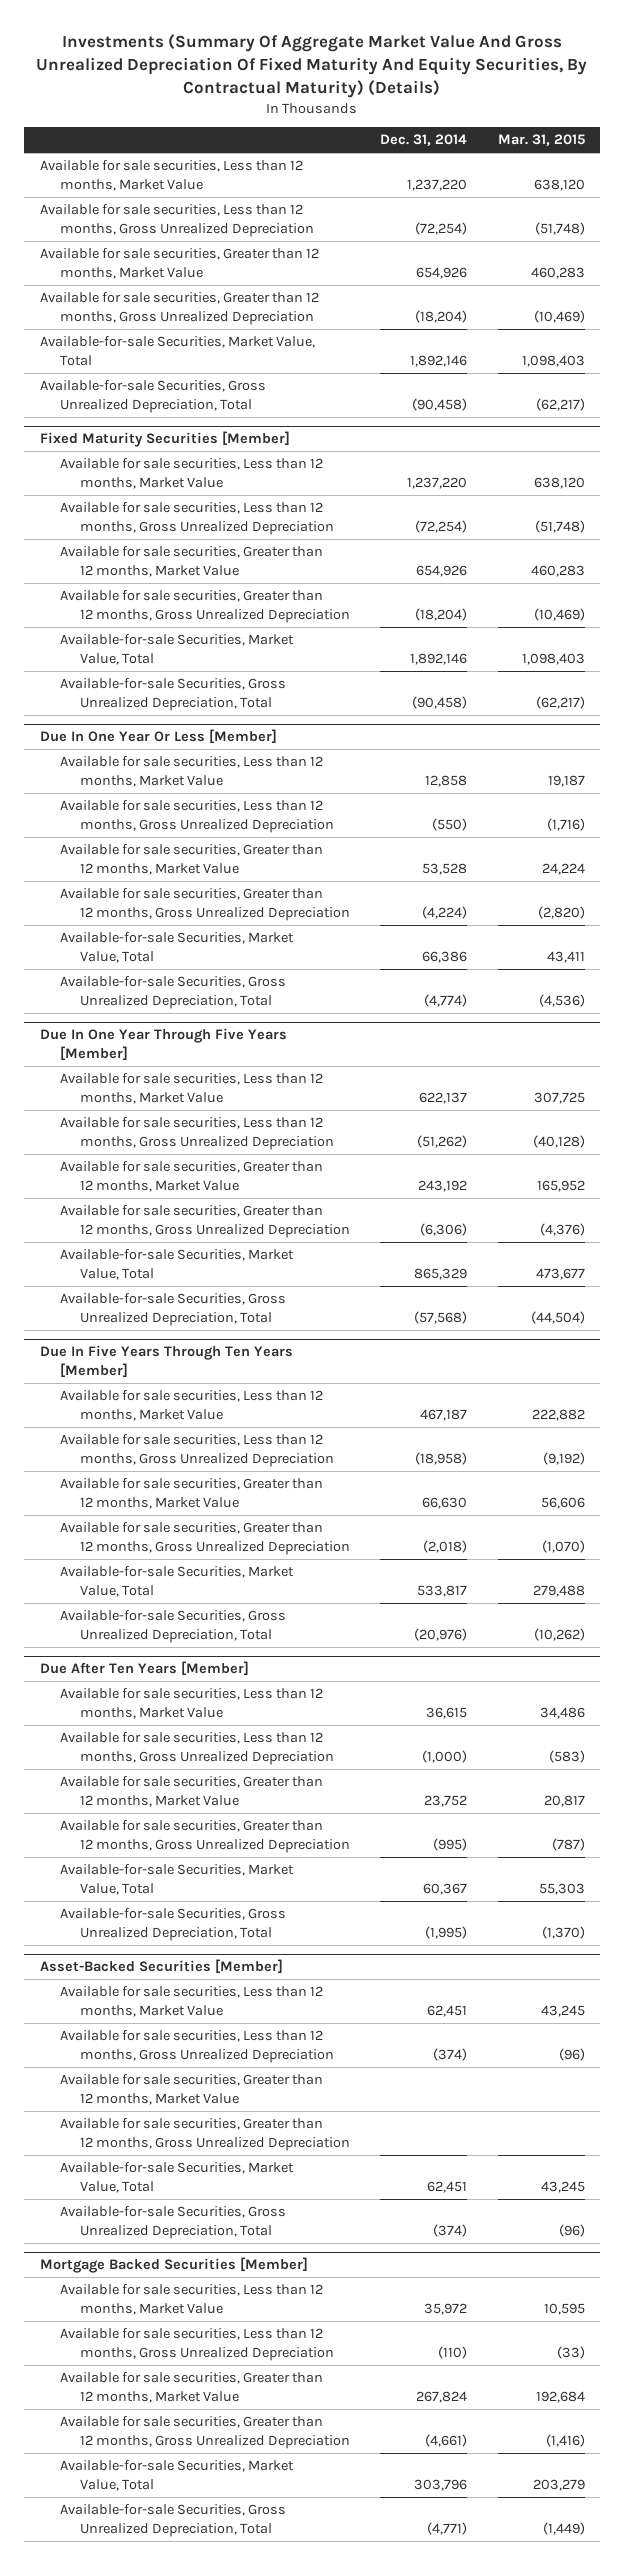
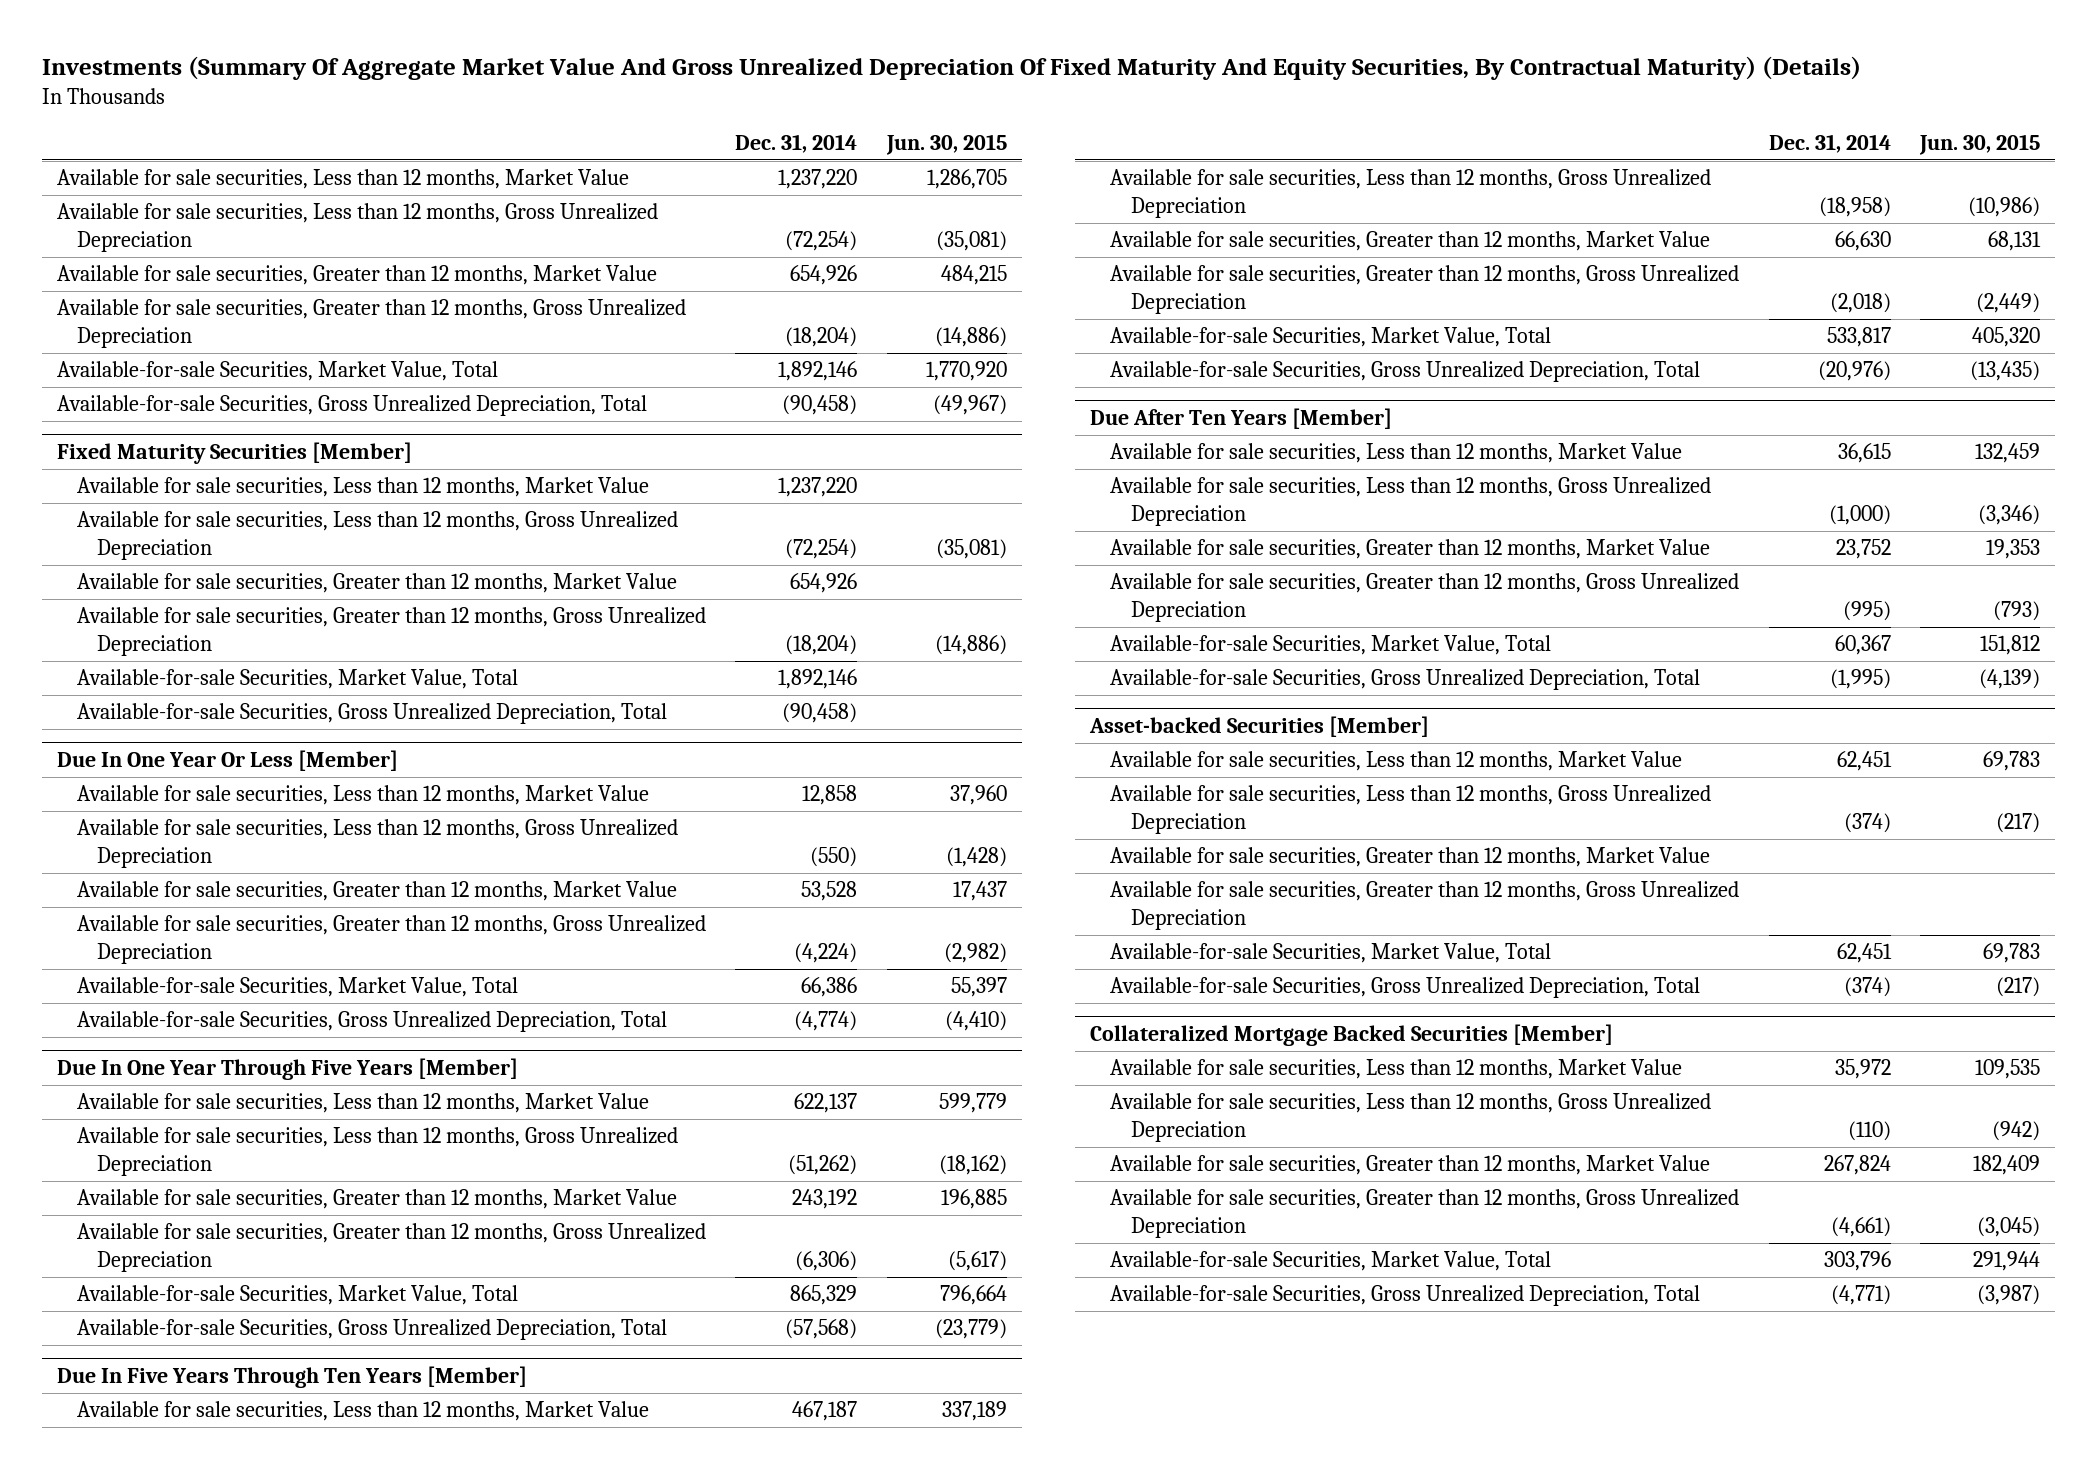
[497,134,585,147] Mar. 31, 2015 -> none
none -> [885,134,1007,156] Jun. 30, 2015
[39,1959,283,1975] Asset-Backed Securities [Member] -> [1089,716,1430,738] Asset-backed Securities [Member]
[39,2257,308,2274] Mortgage Backed Securities [Member] -> [1090,1024,1614,1047] Collateralized Mortgage Backed Securities [Member]

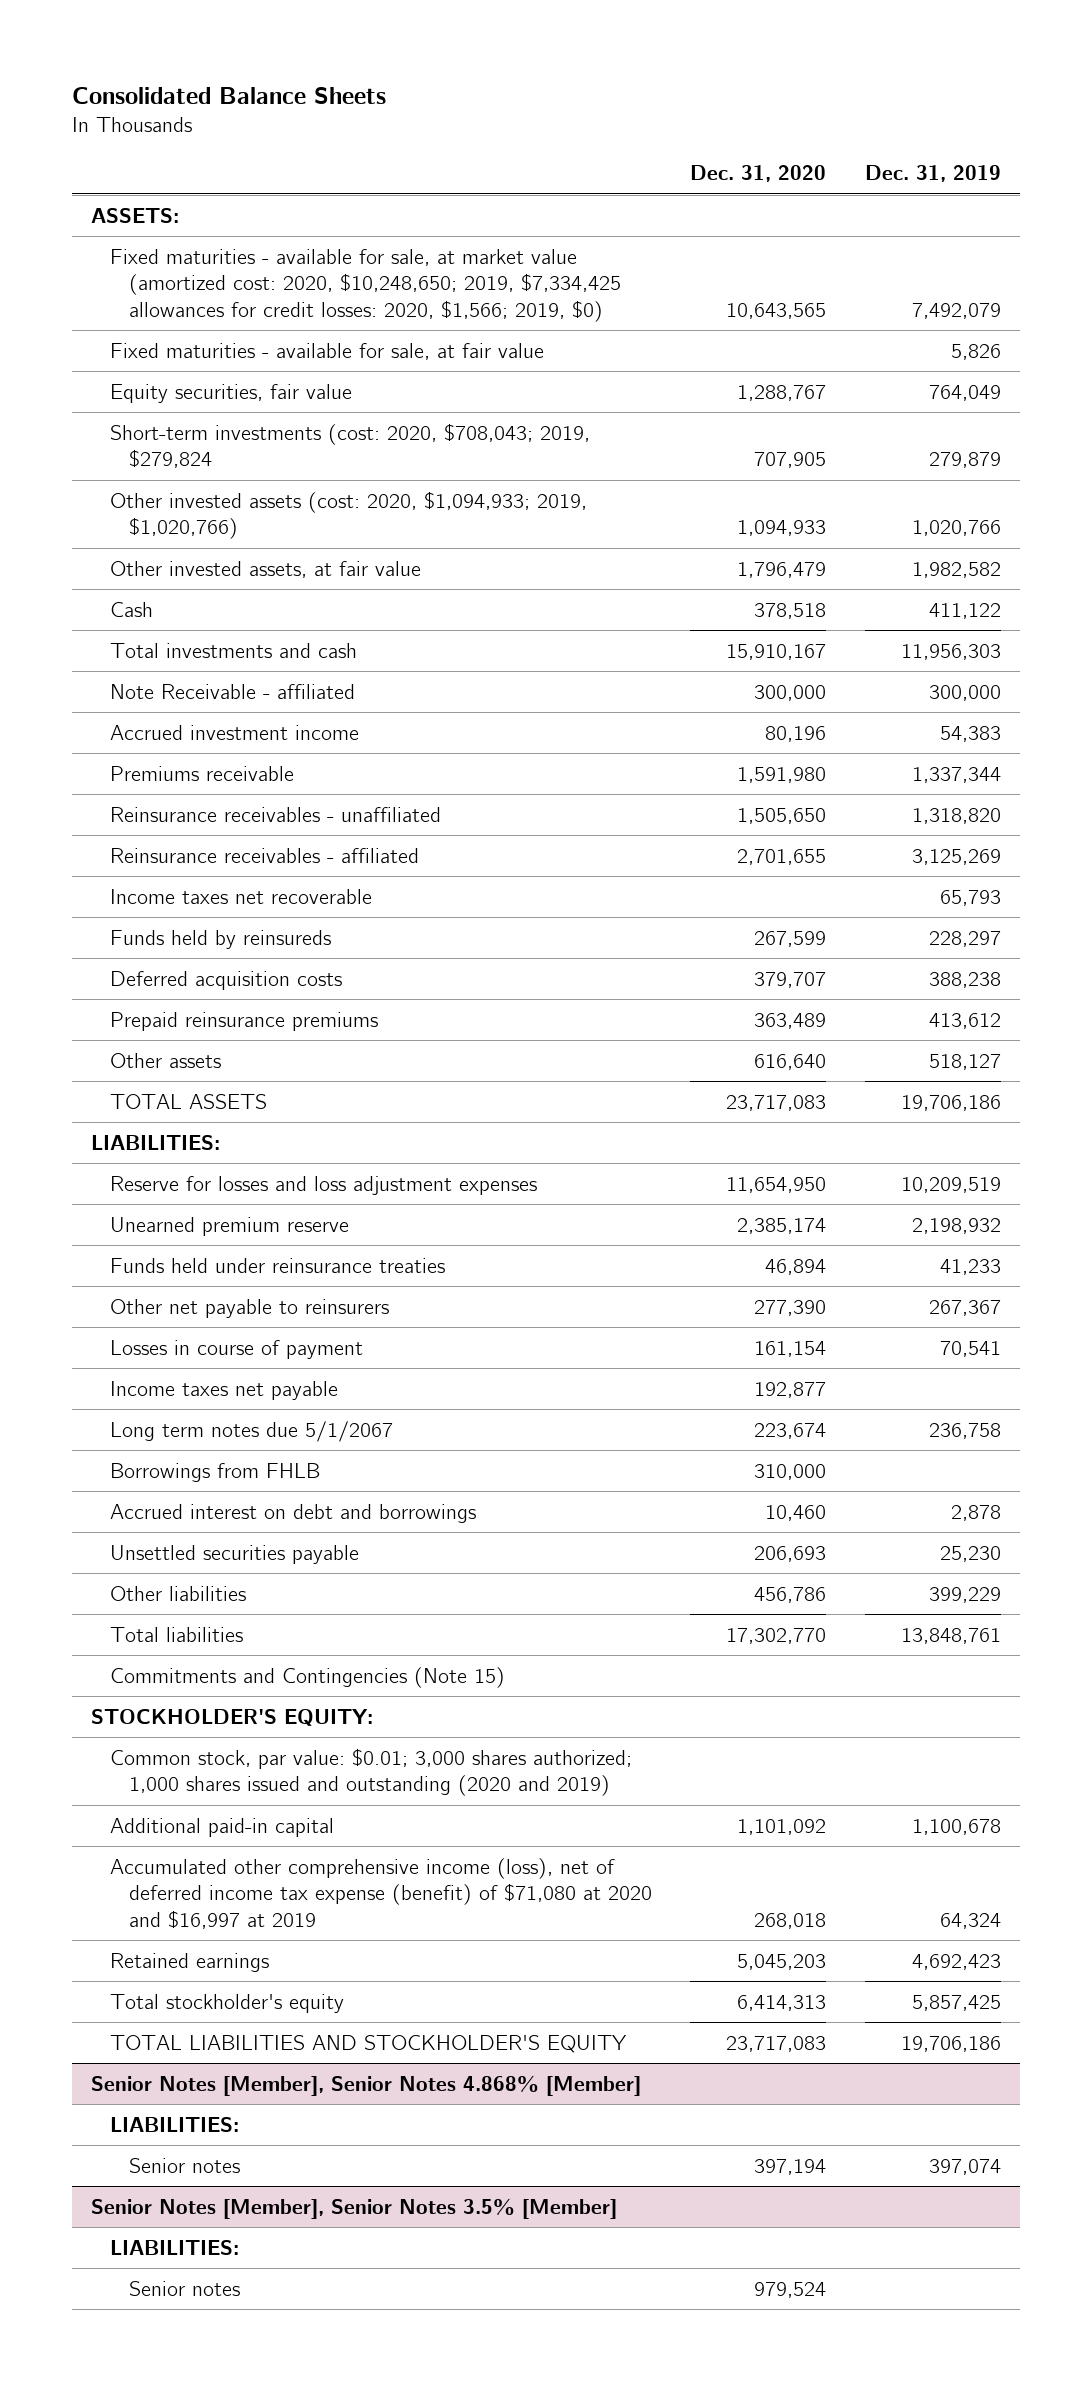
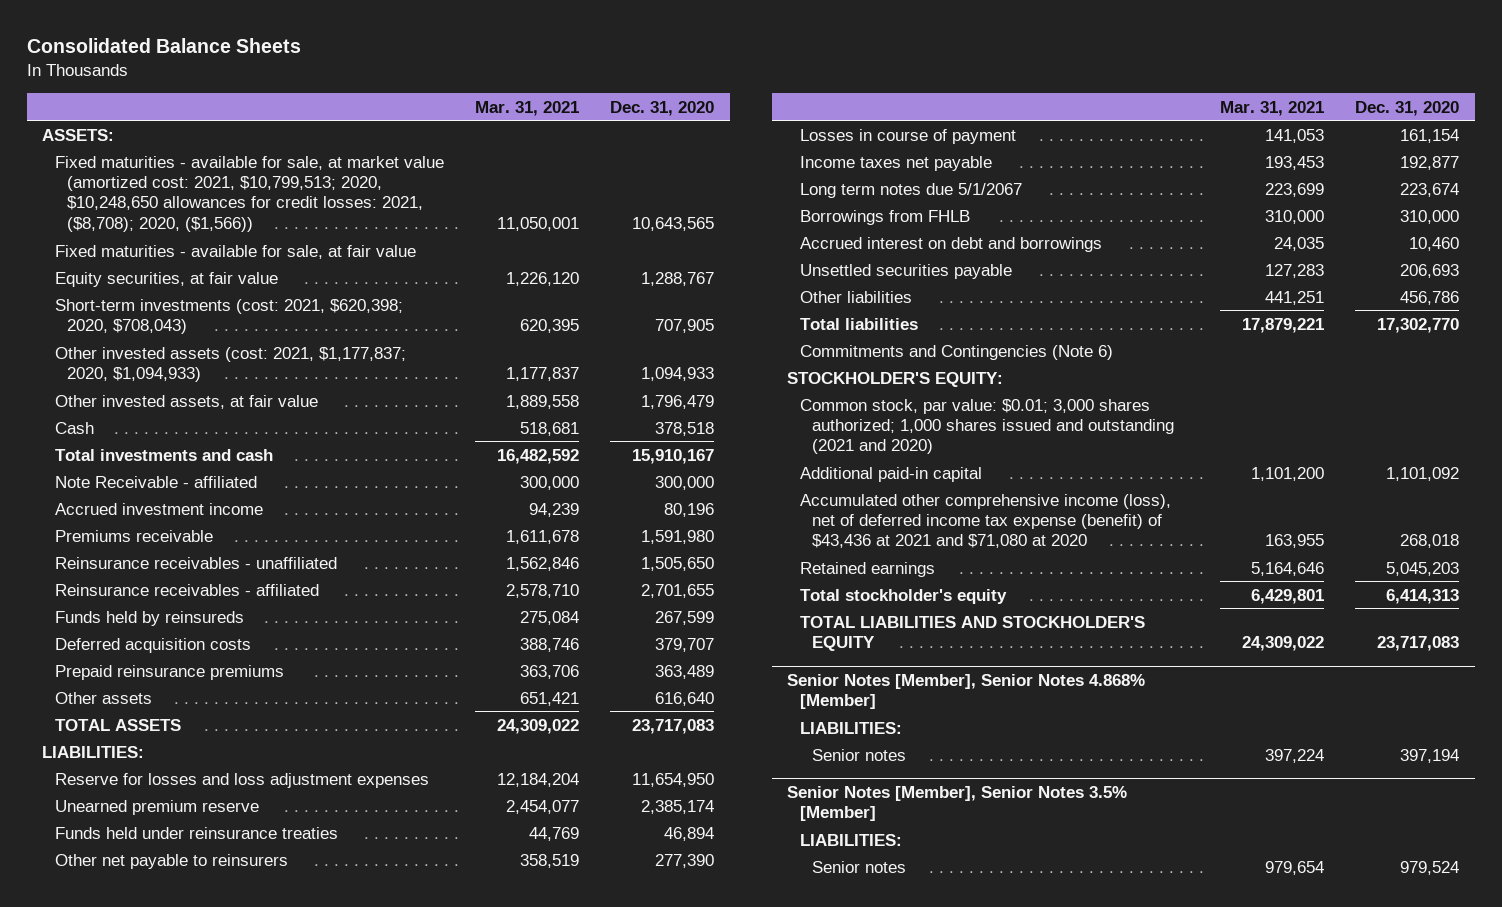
[864,165,1001,183] Dec. 31, 2019 -> none
none -> [474,100,579,116] Mar. 31, 2021
[109,248,621,322] Fixed maturities - available for sale, at market value (amortized cost: 2020, $10,248,650; 2019, $7,334,425 allowances for credit losses: 2020, $1,566; 2019, $0) -> [54,155,444,232] Fixed maturities - available for sale, at market value (amortized cost: 2021, $10,799,513; 2020, $10,248,650 allowances for credit losses: 2021, ($8,708); 2020, ($1,566))
[109,383,352,403] Equity securities, fair value -> [54,271,278,287] Equity securities, at fair value
[109,422,590,469] Short-term investments (cost: 2020, $708,043; 2019, $279,824 -> [54,298,403,334] Short-term investments (cost: 2021, $620,398; 2020, $708,043)
[109,490,587,540] Other invested assets (cost: 2020, $1,094,933; 2019, $1,020,766) -> [54,346,406,382] Other invested assets (cost: 2021, $1,177,837; 2020, $1,094,933)
[109,888,372,904] Income taxes net recoverable -> none
[109,1666,505,1688] Commitments and Contingencies (Note 15) -> [799,344,1113,360] Commitments and Contingencies (Note 6)
[109,1747,632,1797] Common stock, par value: $0.01; 3,000 shares authorized; 1,000 shares issued and outstanding (2020 and 2019) -> [799,398,1175,455] Common stock, par value: $0.01; 3,000 shares authorized; 1,000 shares issued and outstanding (2021 and 2020)
[109,1857,652,1929] Accumulated other comprehensive income (loss), net of deferred income tax expense (benefit) of $71,080 at 2020 and $16,997 at 2019 -> [799,493,1171,549] Accumulated other comprehensive income (loss), net of deferred income tax expense (benefit) of $43,436 at 2021 and $71,080 at 2020

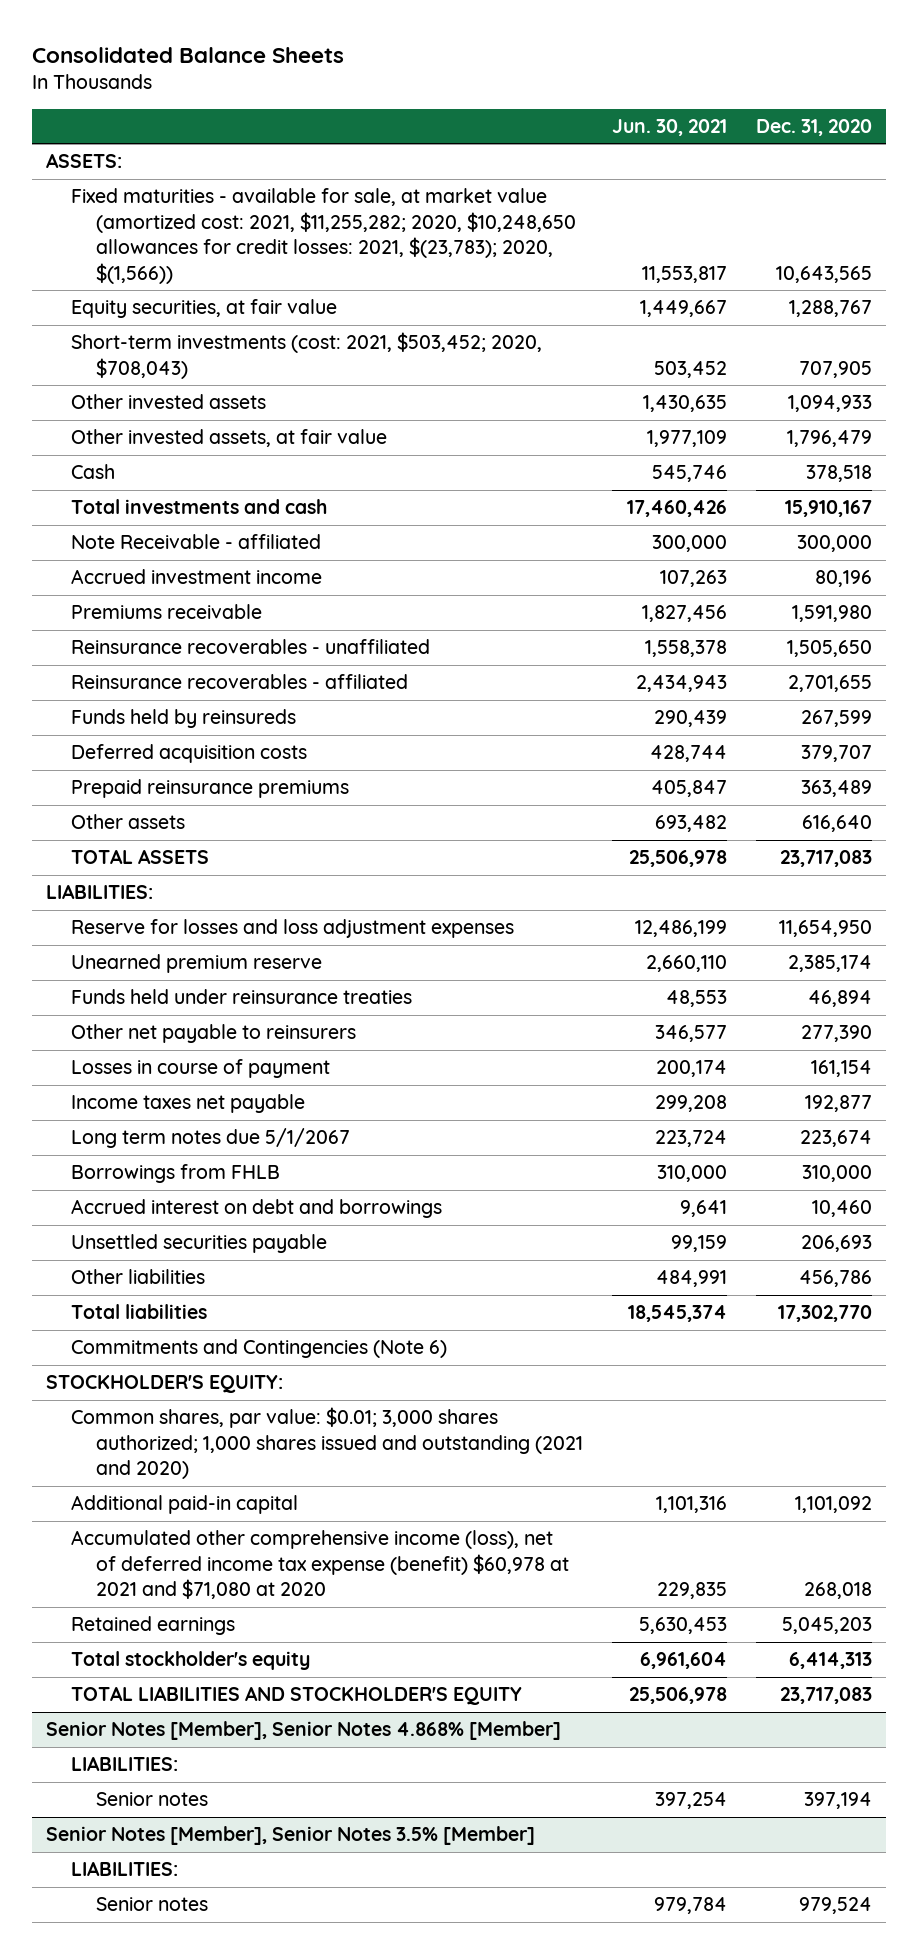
[474,100,579,116] Mar. 31, 2021 -> none
none -> [611,119,727,137] Jun. 30, 2021
[54,244,416,259] Fixed maturities - available for sale, at fair value -> none
[54,155,444,232] Fixed maturities - available for sale, at market value (amortized cost: 2021, $10,799,513; 2020, $10,248,650 allowances for credit losses: 2021, ($8,708); 2020, ($1,566)) -> [71,188,576,284] Fixed maturities - available for sale, at market value (amortized cost: 2021, $11,255,282; 2020, $10,248,650 allowances for credit losses: 2021, $(23,783); 2020, $(1,566))
[54,298,403,334] Short-term investments (cost: 2021, $620,398; 2020, $708,043) -> [71,332,543,379] Short-term investments (cost: 2021, $503,452; 2020, $708,043)
[54,346,406,382] Other invested assets (cost: 2021, $1,177,837; 2020, $1,094,933) -> [71,394,267,410] Other invested assets
[54,556,337,569] Reinsurance receivables - unaffiliated -> [71,639,431,655] Reinsurance recoverables - unaffiliated
[54,583,319,596] Reinsurance receivables - affiliated -> [71,674,409,690] Reinsurance recoverables - affiliated
[799,398,1175,455] Common stock, par value: $0.01; 3,000 shares authorized; 1,000 shares issued and outstanding (2021 and 2020) -> [71,1407,583,1480] Common shares, par value: $0.01; 3,000 shares authorized; 1,000 shares issued and outstanding (2021 and 2020)
[799,493,1171,549] Accumulated other comprehensive income (loss), net of deferred income tax expense (benefit) of $43,436 at 2021 and $71,080 at 2020 -> [71,1530,569,1600] Accumulated other comprehensive income (loss), net of deferred income tax expense (benefit) $60,978 at 2021 and $71,080 at 2020

